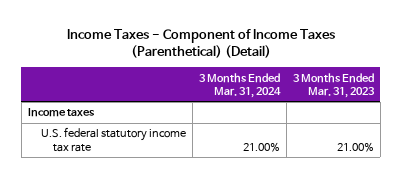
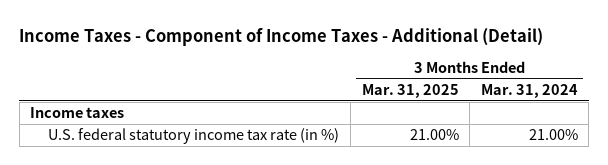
[66,28,335,59] Income Taxes - Component of Income Taxes (Parenthetical) (Detail) -> [19,27,544,46] Income Taxes - Component of Income Taxes - Additional (Detail)
[292,72,375,99] 3 Months Ended Mar. 31, 2023 -> none
none -> [361,84,459,99] Mar. 31, 2025
[40,127,186,152] U.S. federal statutory income tax rate -> [48,128,340,145] U.S. federal statutory income tax rate (in %)

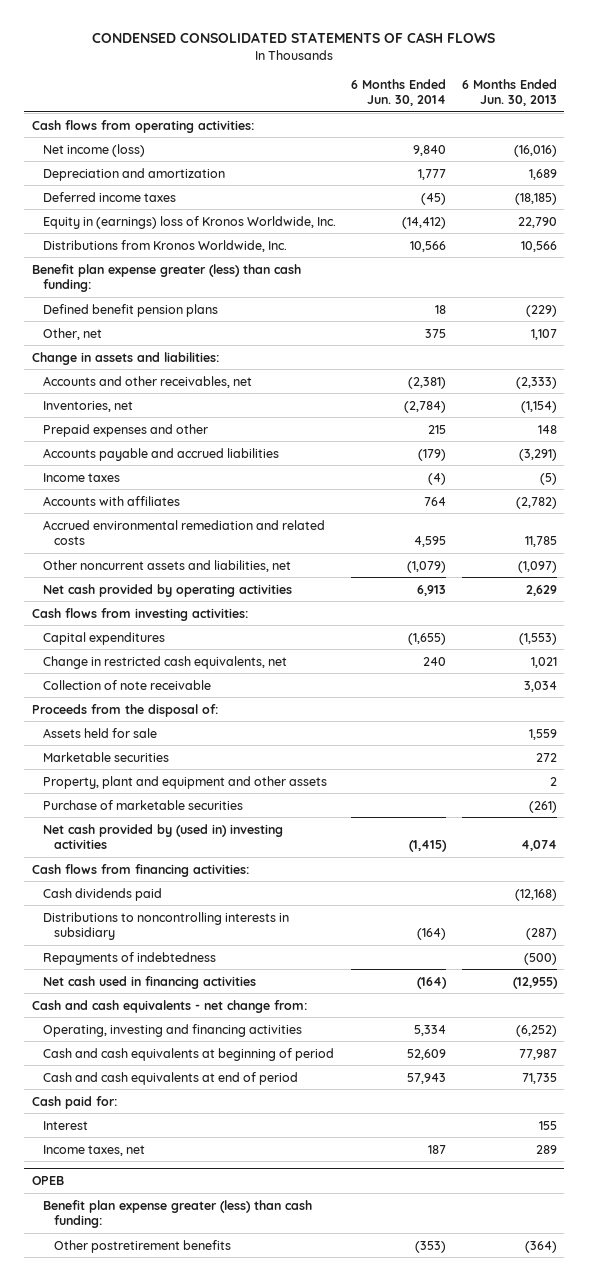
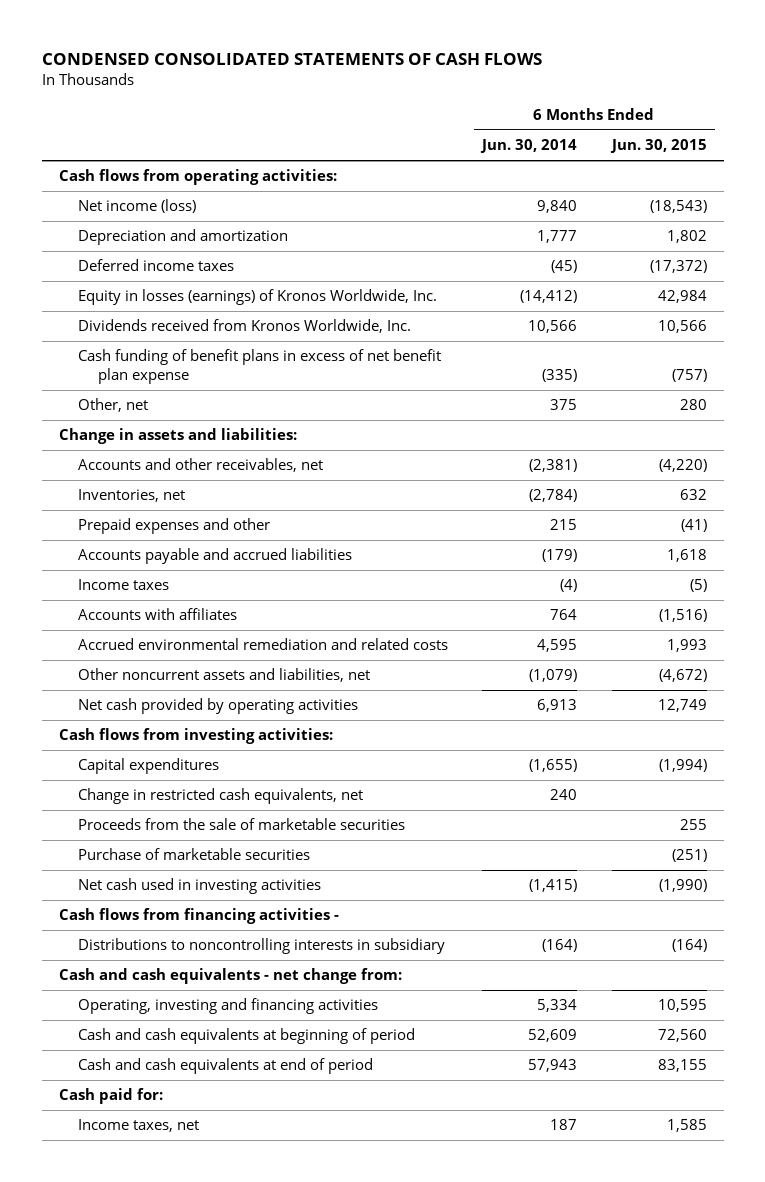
[461,78,557,107] 6 Months Ended Jun. 30, 2013 -> none
none -> [609,139,707,154] Jun. 30, 2015
[32,263,302,292] Benefit plan expense greater (less) than cash funding: -> none
[42,303,218,317] Defined benefit pension plans -> none
[42,215,336,229] Equity in (earnings) loss of Kronos Worldwide, Inc. -> [78,289,438,306] Equity in losses (earnings) of Kronos Worldwide, Inc.
[42,239,287,252] Distributions from Kronos Worldwide, Inc. -> [78,319,412,334] Dividends received from Kronos Worldwide, Inc.
none -> [78,349,442,385] Cash funding of benefit plans in excess of net benefit plan expense
[42,679,211,690] Collection of note receivable -> none
[32,703,219,717] Proceeds from the disposal of: -> none
[42,727,157,738] Assets held for sale -> none
[42,775,327,789] Property, plant and equipment and other assets -> none
[42,751,169,762] Marketable securities -> [78,818,406,831] Proceeds from the sale of marketable securities
[42,887,162,901] Cash dividends paid -> none
[42,823,283,849] Net cash provided by (used in) investing activities -> [78,878,322,895] Net cash used in investing activities
[32,863,250,877] Cash flows from financing activities: -> [58,908,339,925] Cash flows from financing activities -
[42,951,216,965] Repayments of indebtedness -> none
[42,975,256,989] Net cash used in financing activities -> none
[42,1120,88,1130] Interest -> none
[32,1176,65,1186] OPEB -> none
[42,1199,312,1228] Benefit plan expense greater (less) than cash funding: -> none
[53,1239,231,1253] Other postretirement benefits -> none

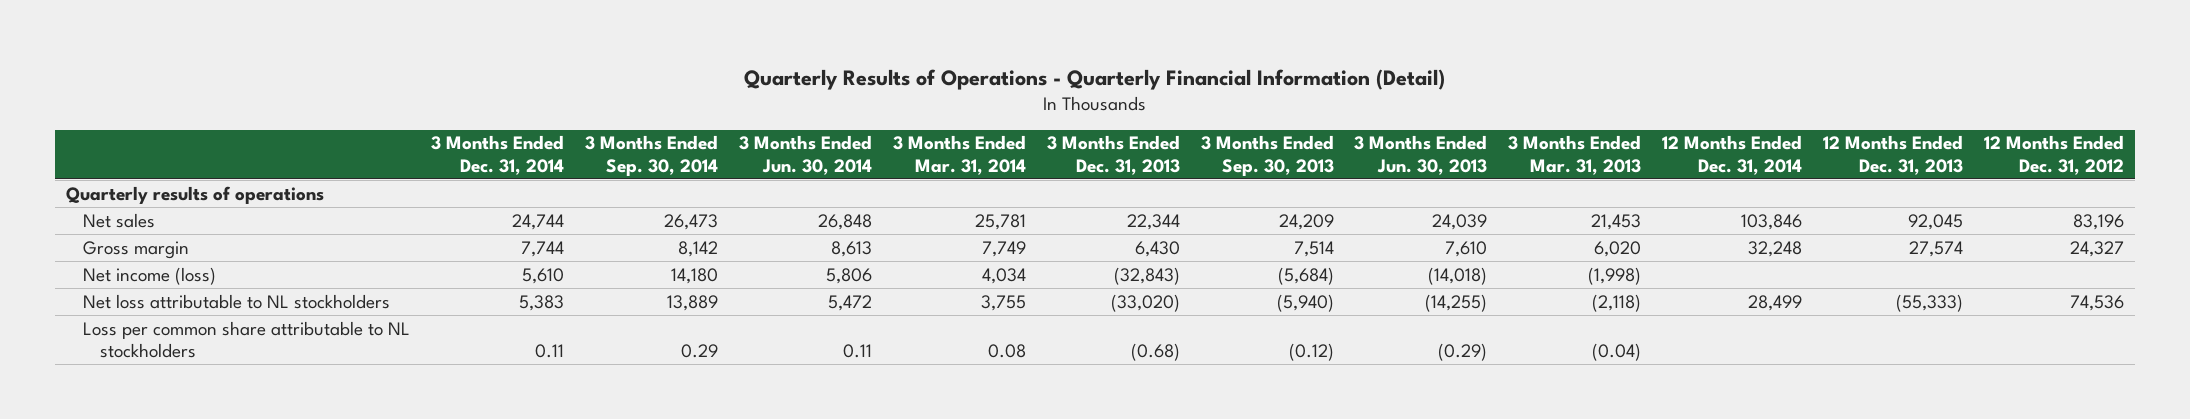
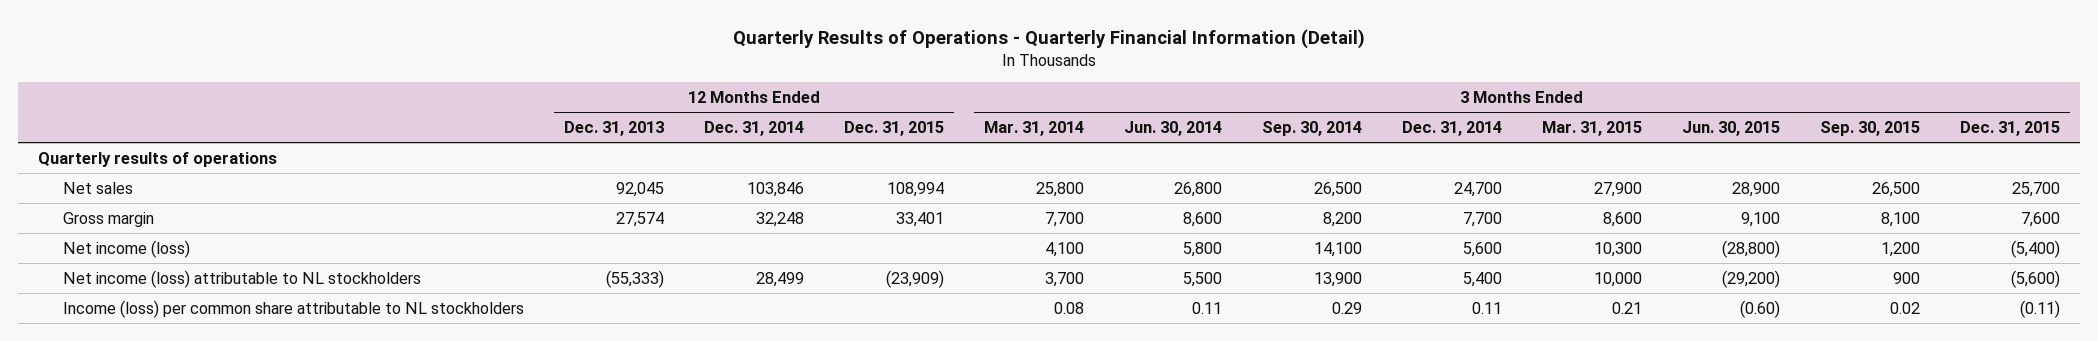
[1046,135,1180,175] 3 Months Ended Dec. 31, 2013 -> none
[1200,135,1334,176] 3 Months Ended Sep. 30, 2013 -> none
[1354,135,1488,175] 3 Months Ended Jun. 30, 2013 -> none
[1508,135,1642,175] 3 Months Ended Mar. 31, 2013 -> none
[1984,135,2125,175] 12 Months Ended Dec. 31, 2012 -> none
none -> [843,121,944,137] Dec. 31, 2015
none -> [1541,121,1642,137] Mar. 31, 2015
none -> [1681,121,1780,137] Jun. 30, 2015
none -> [1820,121,1921,137] Sep. 30, 2015
none -> [1960,121,2061,137] Dec. 31, 2015
[511,213,564,230] 24,744 -> [1453,181,1502,197] 24,700
[663,213,718,230] 26,473 -> [1313,181,1362,197] 26,500
[817,213,872,230] 26,848 -> [1173,181,1222,197] 26,800
[974,213,1026,230] 25,781 -> [1035,181,1084,197] 25,800
[520,240,564,257] 7,744 -> [1462,211,1502,227] 7,700
[677,240,718,257] 8,142 -> [1322,211,1362,227] 8,200
[830,240,872,257] 8,613 -> [1182,211,1222,227] 8,600
[981,240,1026,257] 7,749 -> [1044,211,1084,227] 7,700
[521,267,564,284] 5,610 -> [1462,241,1502,257] 5,600
[670,267,718,284] 14,180 -> [1313,241,1362,257] 14,100
[825,267,872,284] 5,806 -> [1182,241,1222,257] 5,800
[981,267,1026,284] 4,034 -> [1044,241,1084,257] 4,100
[82,293,390,309] Net loss attributable to NL stockholders -> [62,269,421,288] Net income (loss) attributable to NL stockholders
[518,294,564,311] 5,383 -> [1462,271,1502,287] 5,400
[666,294,718,311] 13,889 -> [1313,271,1362,287] 13,900
[827,294,872,311] 5,472 -> [1182,271,1222,287] 5,500
[980,294,1026,311] 3,755 -> [1044,271,1084,287] 3,700
[82,320,410,359] Loss per common share attributable to NL stockholders -> [62,299,524,318] Income (loss) per common share attributable to NL stockholders

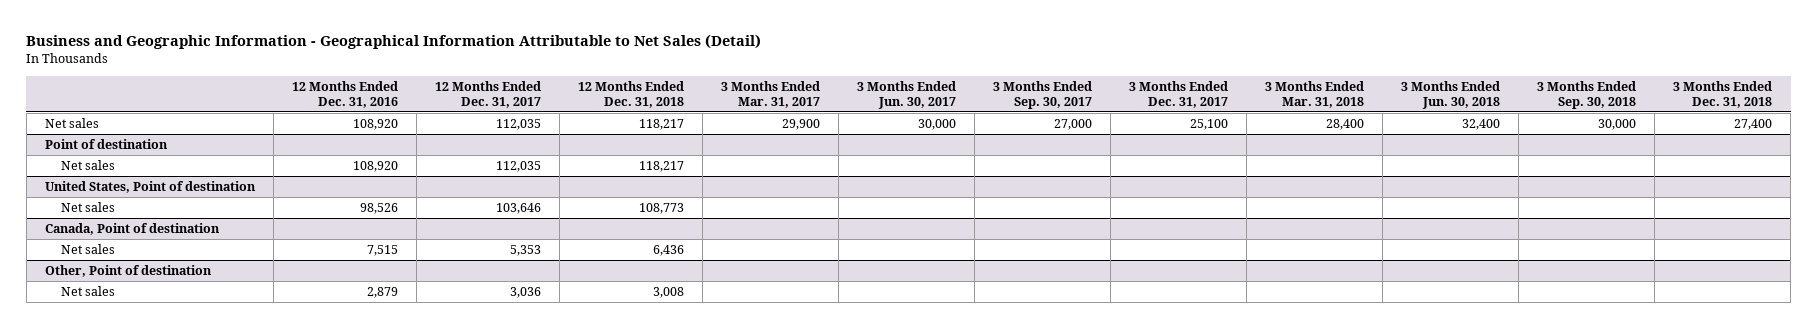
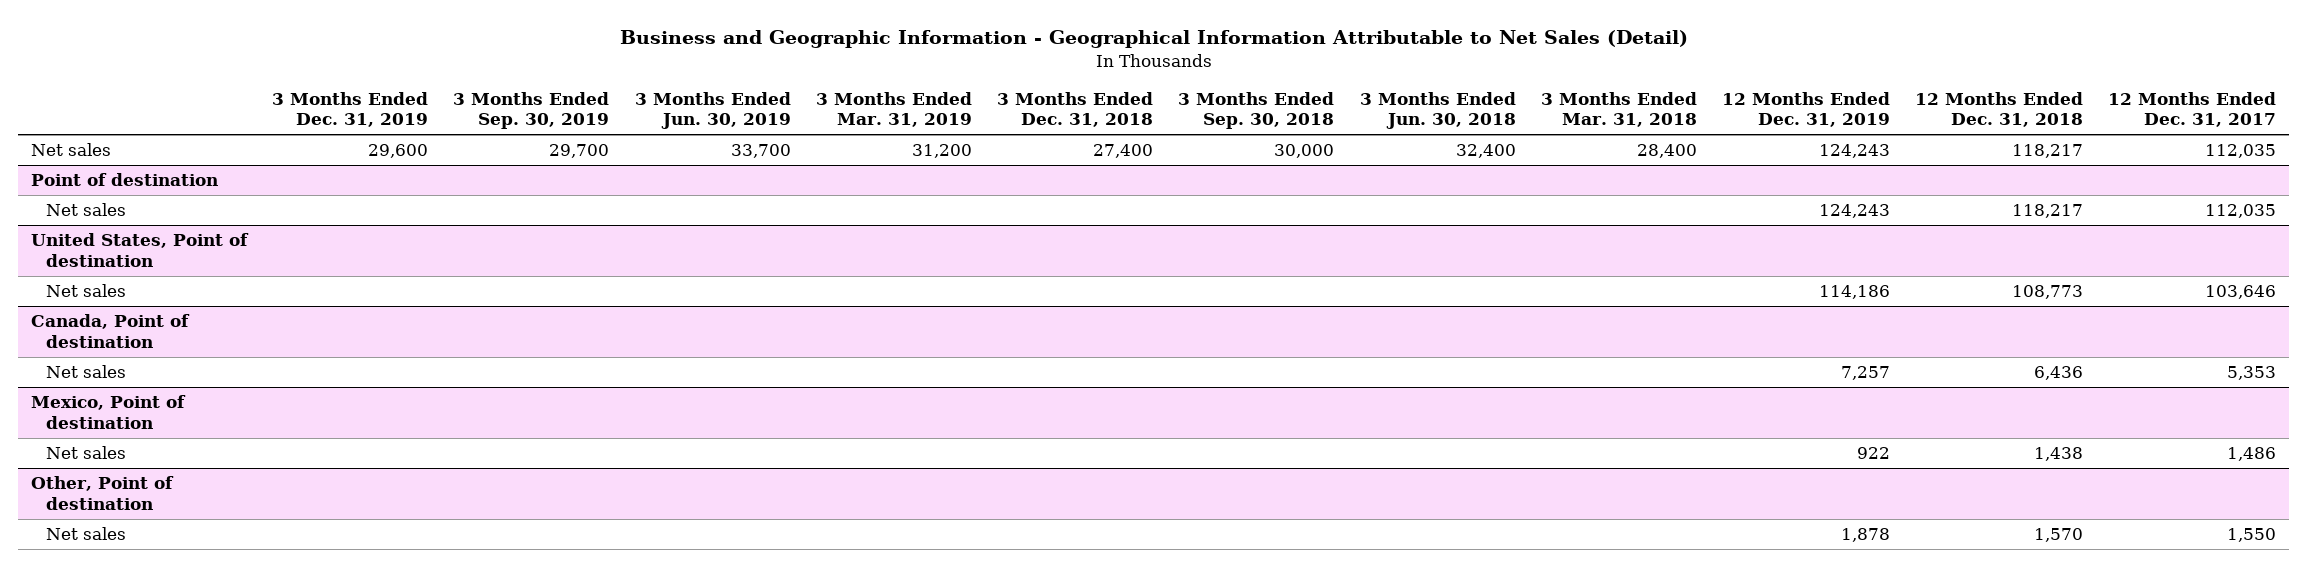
[291,80,398,109] 12 Months Ended Dec. 31, 2016 -> none
[720,80,820,109] 3 Months Ended Mar. 31, 2017 -> none
[856,80,956,110] 3 Months Ended Jun. 30, 2017 -> none
[992,80,1092,110] 3 Months Ended Sep. 30, 2017 -> none
[1128,80,1228,109] 3 Months Ended Dec. 31, 2017 -> none
none -> [272,91,429,128] 3 Months Ended Dec. 31, 2019
none -> [453,91,610,130] 3 Months Ended Sep. 30, 2019
none -> [634,91,791,130] 3 Months Ended Jun. 30, 2019
none -> [815,91,972,128] 3 Months Ended Mar. 31, 2019
none -> [1721,91,1890,128] 12 Months Ended Dec. 31, 2019
none -> [31,395,187,429] Mexico, Point of destination
none -> [45,446,126,460] Net sales
[509,286,541,298] 3,036 -> [2227,528,2277,543] 1,550
[652,286,684,298] 3,008 -> [2034,528,2084,543] 1,570

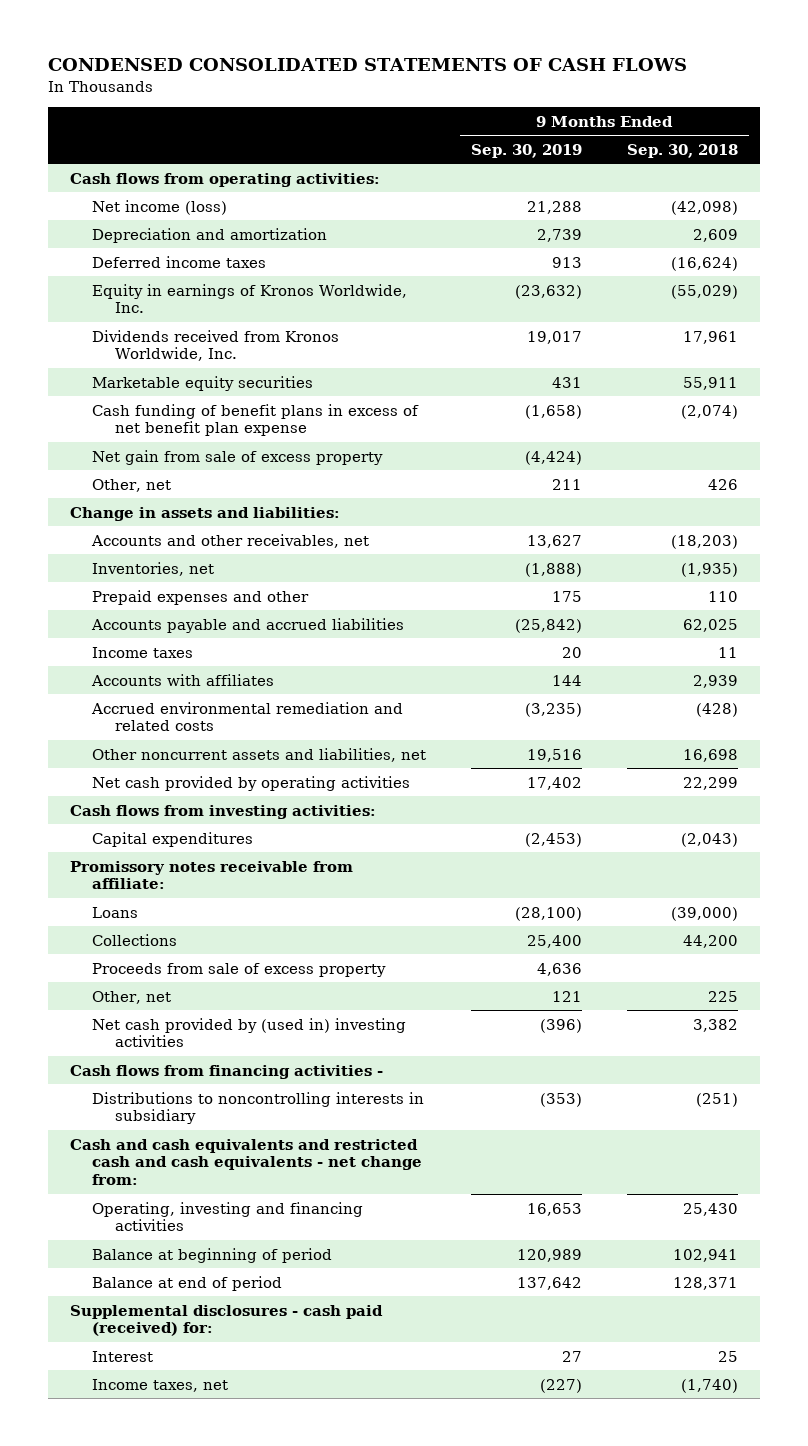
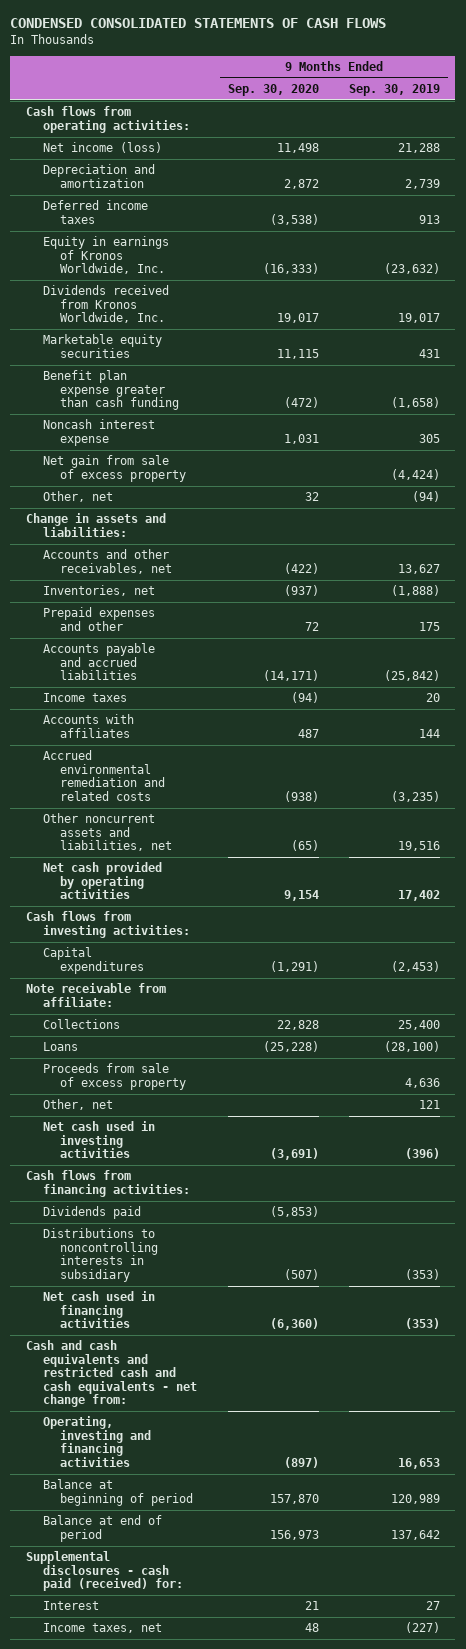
[626,143,738,158] Sep. 30, 2018 -> none
none -> [227,84,319,97] Sep. 30, 2020
[92,403,420,437] Cash funding of benefit plans in excess of net benefit plan expense -> [43,370,180,411] Benefit plan expense greater than cash funding
none -> [43,419,156,446] Noncash interest expense
[551,478,582,490] 211 -> [412,491,441,503] (94)
[69,860,353,890] Promissory notes receivable from affiliate: -> [25,983,166,1007] Note receivable from affiliate:
[92,906,139,918] Loans -> [43,1042,79,1052] Loans
[92,1017,407,1048] Net cash provided by (used in) investing activities -> [43,1121,156,1159] Net cash used in investing activities
[69,1064,383,1079] Cash flows from financing activities - -> [25,1170,191,1197] Cash flows from financing activities:
none -> [43,1206,142,1220] Dividends paid
none -> [43,1291,156,1329] Net cash used in financing activities

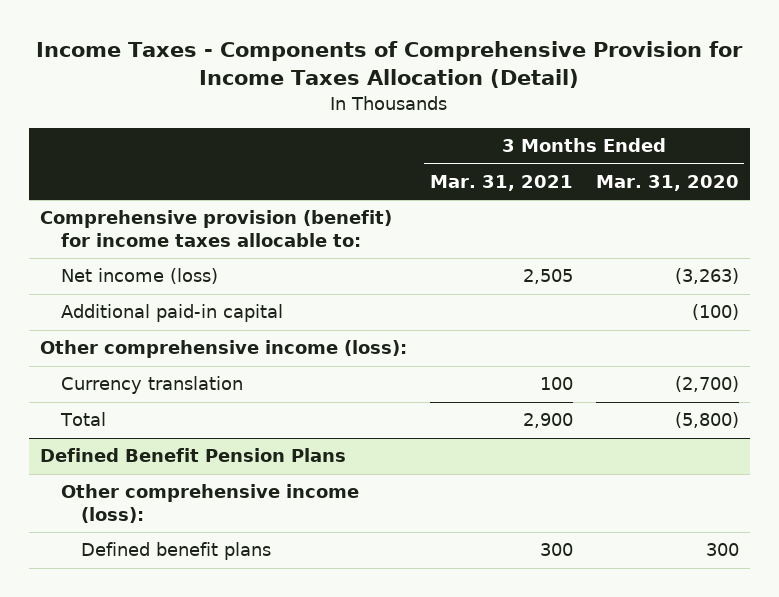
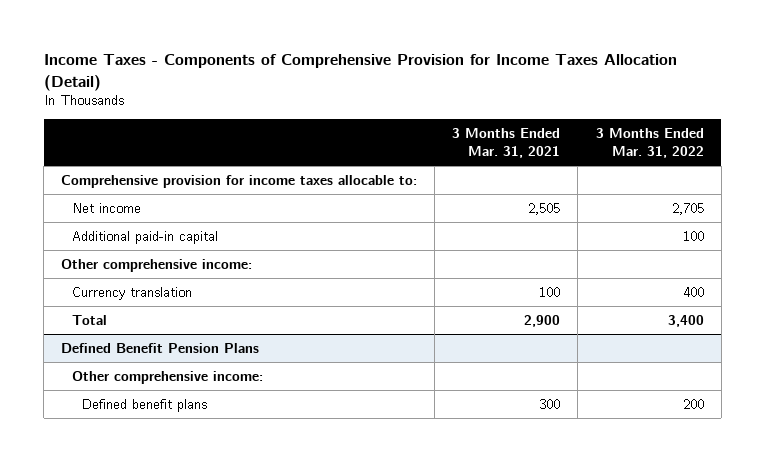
[595,174,739,191] Mar. 31, 2020 -> none
none -> [595,128,704,158] 3 Months Ended Mar. 31, 2022
[40,210,393,247] Comprehensive provision (benefit) for income taxes allocable to: -> [61,174,418,188] Comprehensive provision for income taxes allocable to:
[60,268,218,285] Net income (loss) -> [71,202,141,213] Net income
[40,340,408,359] Other comprehensive income (loss): -> [61,258,253,272] Other comprehensive income:
[60,484,359,523] Other comprehensive income (loss): -> [71,370,263,384] Other comprehensive income:

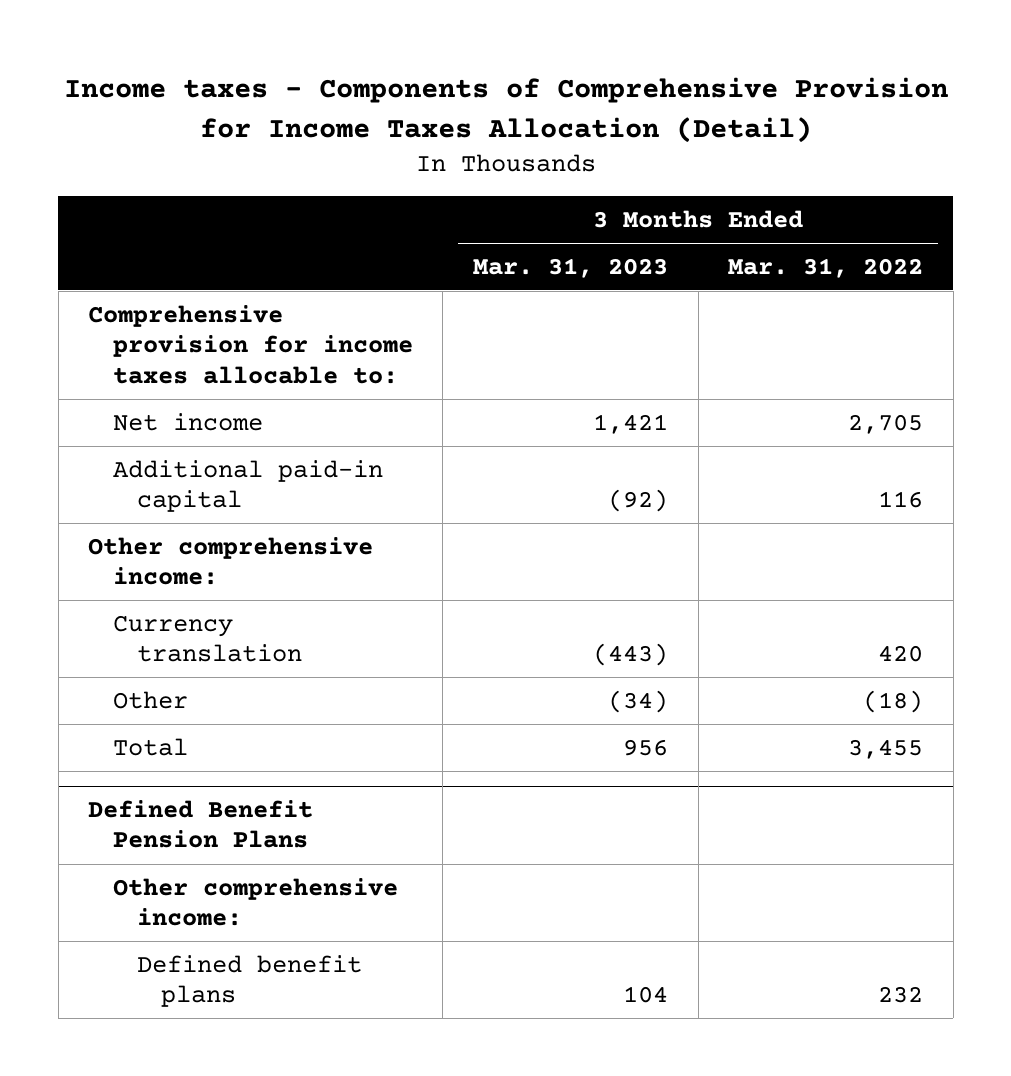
[43,54,677,91] Income Taxes - Components of Comprehensive Provision for Income Taxes Allocation (Detail) -> [63,77,948,143] Income taxes - Components of Comprehensive Provision for Income Taxes Allocation (Detail)
[452,128,561,158] 3 Months Ended Mar. 31, 2021 -> none
none -> [472,257,668,278] Mar. 31, 2023
[682,230,704,241] 100 -> [878,491,924,509] 116
[682,286,704,297] 400 -> [878,645,924,663] 420
none -> [112,690,188,709] Other
[667,314,704,327] 3,400 -> [848,738,924,759] 3,455
[682,398,704,409] 200 -> [878,986,924,1004] 232

